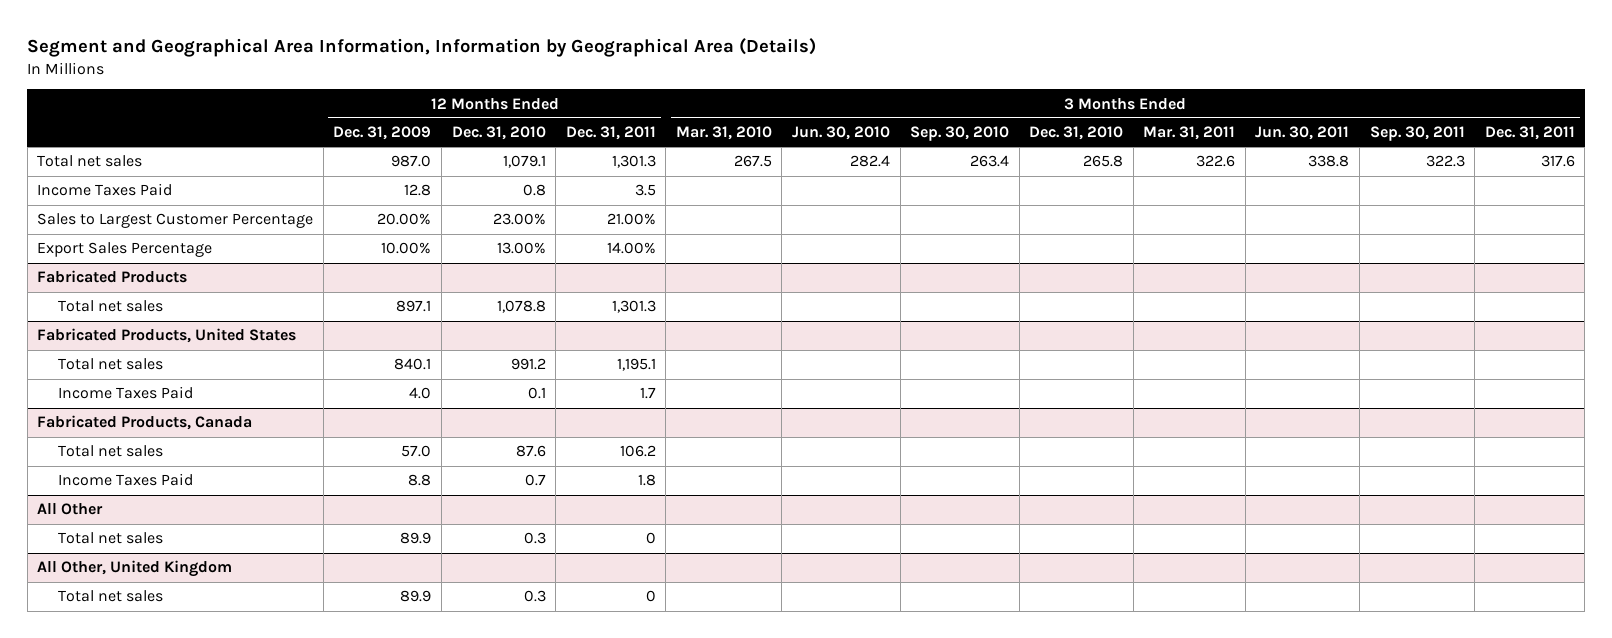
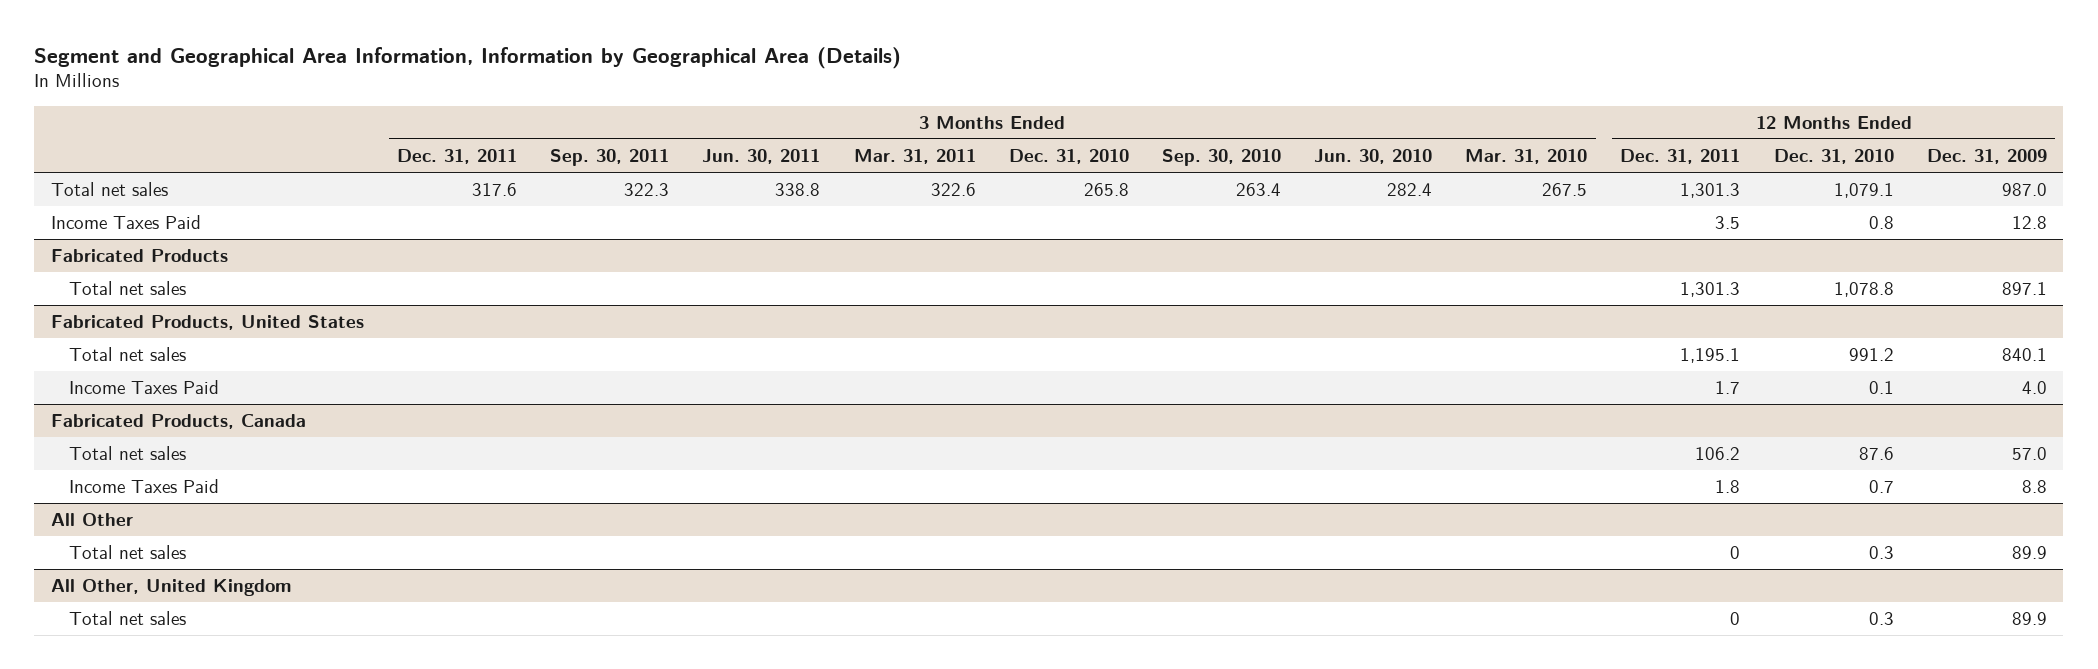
[37,213,314,229] Sales to Largest Customer Percentage -> none
[37,242,213,258] Export Sales Percentage -> none

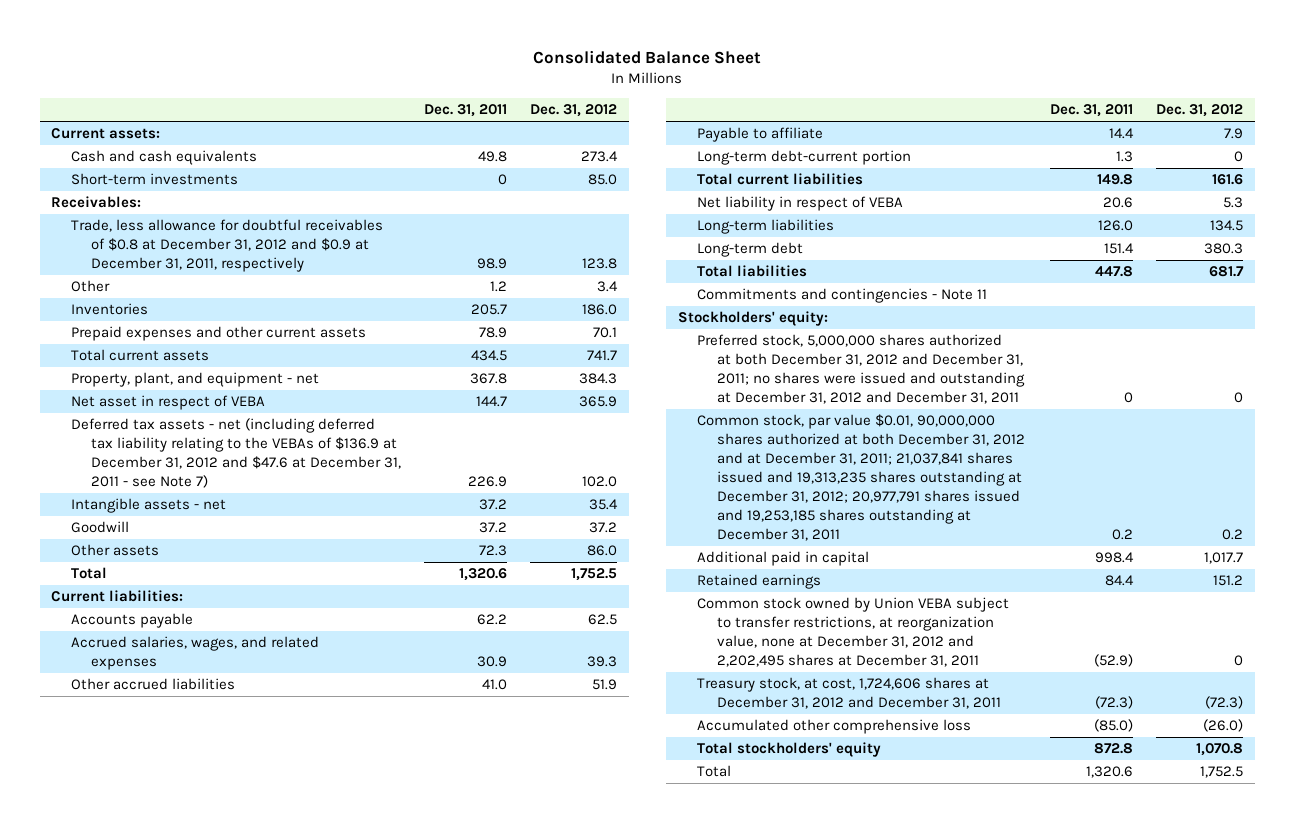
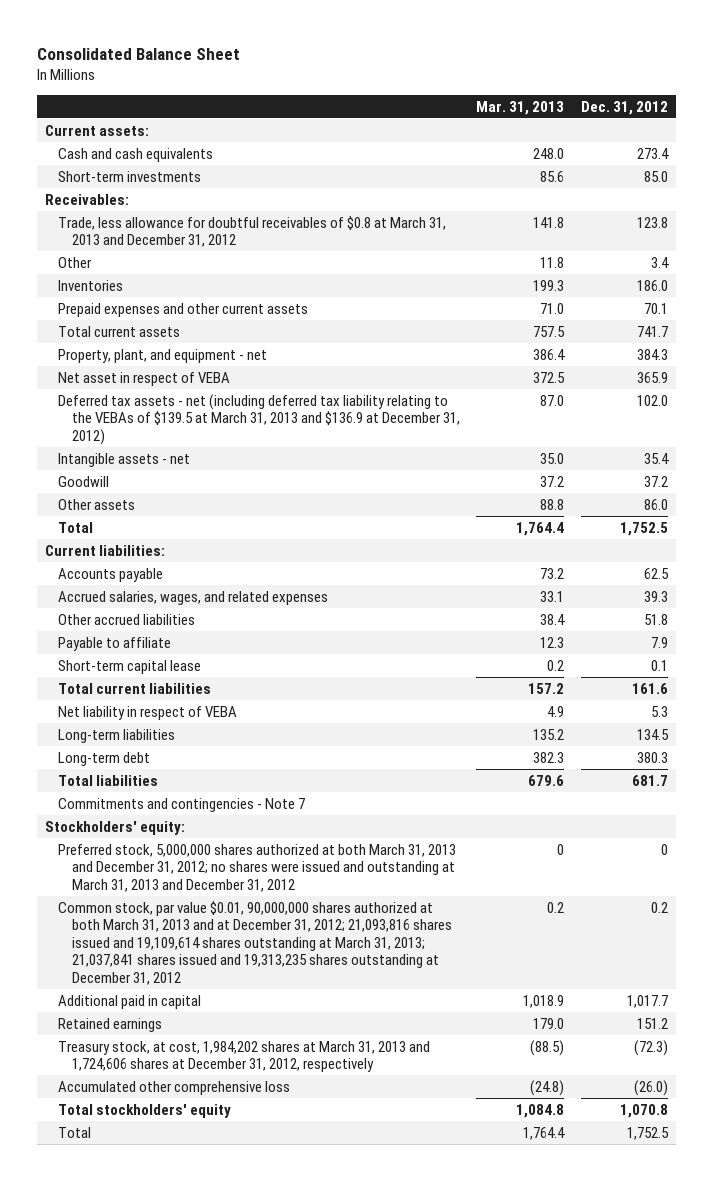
[423,104,507,118] Dec. 31, 2011 -> none
none -> [476,100,565,115] Mar. 31, 2013
[70,219,383,273] Trade, less allowance for doubtful receivables of $0.8 at December 31, 2012 and $0.9 at December 31, 2011, respectively -> [58,215,447,248] Trade, less allowance for doubtful receivables of $0.8 at March 31, 2013 and December 31, 2012
[70,418,401,489] Deferred tax assets - net (including deferred tax liability relating to the VEBAs of $136.9 at December 31, 2012 and $47.6 at December 31, 2011 - see Note 7) -> [58,393,461,445] Deferred tax assets - net (including deferred tax liability relating to the VEBAs of $139.5 at March 31, 2013 and $136.9 at December 31, 2012)
[592,679,618,691] 51.9 -> [643,613,668,625] 51.8
[697,150,912,166] Long-term debt-current portion -> none
none -> [58,659,202,674] Short-term capital lease
[697,288,988,304] Commitments and contingencies - Note 11 -> [58,797,306,812] Commitments and contingencies - Note 7
[697,334,1026,405] Preferred stock, 5,000,000 shares authorized at both December 31, 2012 and December 31, 2011; no shares were issued and outstanding at December 31, 2012 and December 31, 2011 -> [58,843,457,892] Preferred stock, 5,000,000 shares authorized at both March 31, 2013 and December 31, 2012; no shares were issued and outstanding at March 31, 2013 and December 31, 2012
[697,414,1026,542] Common stock, par value $0.01, 90,000,000 shares authorized at both December 31, 2012 and at December 31, 2011; 21,037,841 shares issued and 19,313,235 shares outstanding at December 31, 2012; 20,977,791 shares issued and 19,253,185 shares outstanding at December 31, 2011 -> [58,900,453,985] Common stock, par value $0.01, 90,000,000 shares authorized at both March 31, 2013 and at December 31, 2012; 21,093,816 shares issued and 19,109,614 shares outstanding at March 31, 2013; 21,037,841 shares issued and 19,313,235 shares outstanding at December 31, 2012
[697,597,1010,668] Common stock owned by Union VEBA subject to transfer restrictions, at reorganization value, none at December 31, 2012 and 2,202,495 shares at December 31, 2011 -> none
[697,677,1002,710] Treasury stock, at cost, 1,724,606 shares at December 31, 2012 and December 31, 2011 -> [58,1040,431,1073] Treasury stock, at cost, 1,984,202 shares at March 31, 2013 and 1,724,606 shares at December 31, 2012, respectively

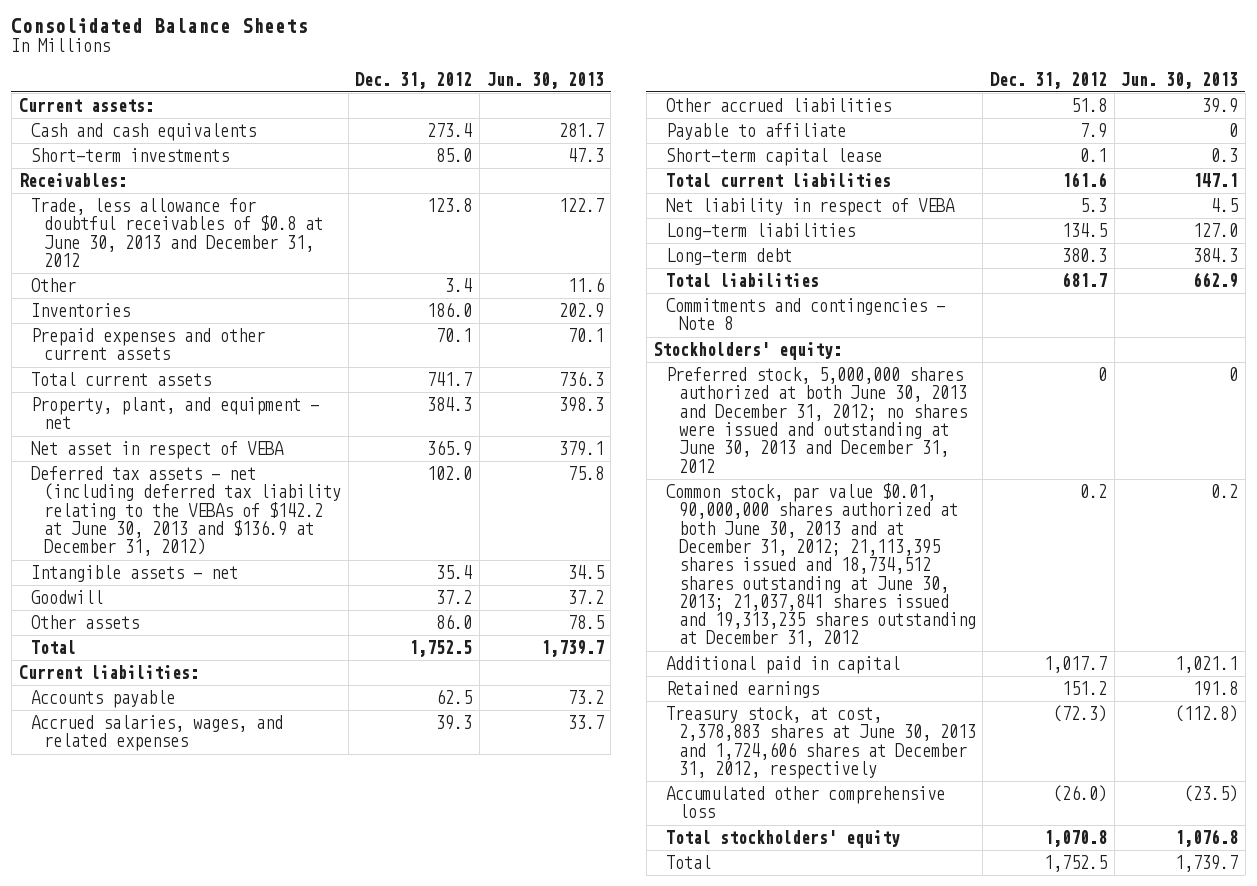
[36,47,240,60] Consolidated Balance Sheet -> [11,18,309,34] Consolidated Balance Sheets
[476,100,565,115] Mar. 31, 2013 -> none
none -> [486,71,604,89] Jun. 30, 2013
[58,215,447,248] Trade, less allowance for doubtful receivables of $0.8 at March 31, 2013 and December 31, 2012 -> [31,198,323,268] Trade, less allowance for doubtful receivables of $0.8 at June 30, 2013 and December 31, 2012
[58,393,461,445] Deferred tax assets - net (including deferred tax liability relating to the VEBAs of $139.5 at March 31, 2013 and $136.9 at December 31, 2012) -> [31,466,341,557] Deferred tax assets - net (including deferred tax liability relating to the VEBAs of $142.2 at June 30, 2013 and $136.9 at December 31, 2012)
[58,797,306,812] Commitments and contingencies - Note 7 -> [665,298,945,331] Commitments and contingencies - Note 8
[58,843,457,892] Preferred stock, 5,000,000 shares authorized at both March 31, 2013 and December 31, 2012; no shares were issued and outstanding at March 31, 2013 and December 31, 2012 -> [665,367,967,473] Preferred stock, 5,000,000 shares authorized at both June 30, 2013 and December 31, 2012; no shares were issued and outstanding at June 30, 2013 and December 31, 2012
[58,900,453,985] Common stock, par value $0.01, 90,000,000 shares authorized at both March 31, 2013 and at December 31, 2012; 21,093,816 shares issued and 19,109,614 shares outstanding at March 31, 2013; 21,037,841 shares issued and 19,313,235 shares outstanding at December 31, 2012 -> [665,483,976,648] Common stock, par value $0.01, 90,000,000 shares authorized at both June 30, 2013 and at December 31, 2012; 21,113,395 shares issued and 18,734,512 shares outstanding at June 30, 2013; 21,037,841 shares issued and 19,313,235 shares outstanding at December 31, 2012
[58,1040,431,1073] Treasury stock, at cost, 1,984,202 shares at March 31, 2013 and 1,724,606 shares at December 31, 2012, respectively -> [665,706,976,780] Treasury stock, at cost, 2,378,883 shares at June 30, 2013 and 1,724,606 shares at December 31, 2012, respectively

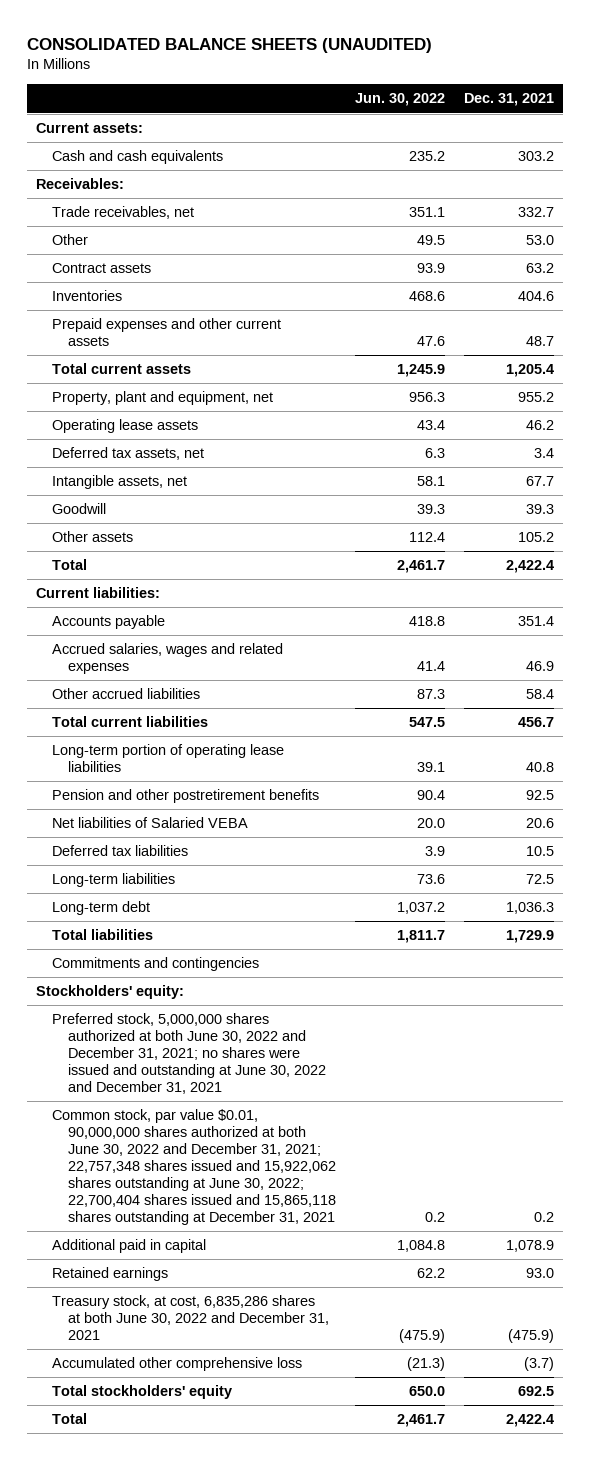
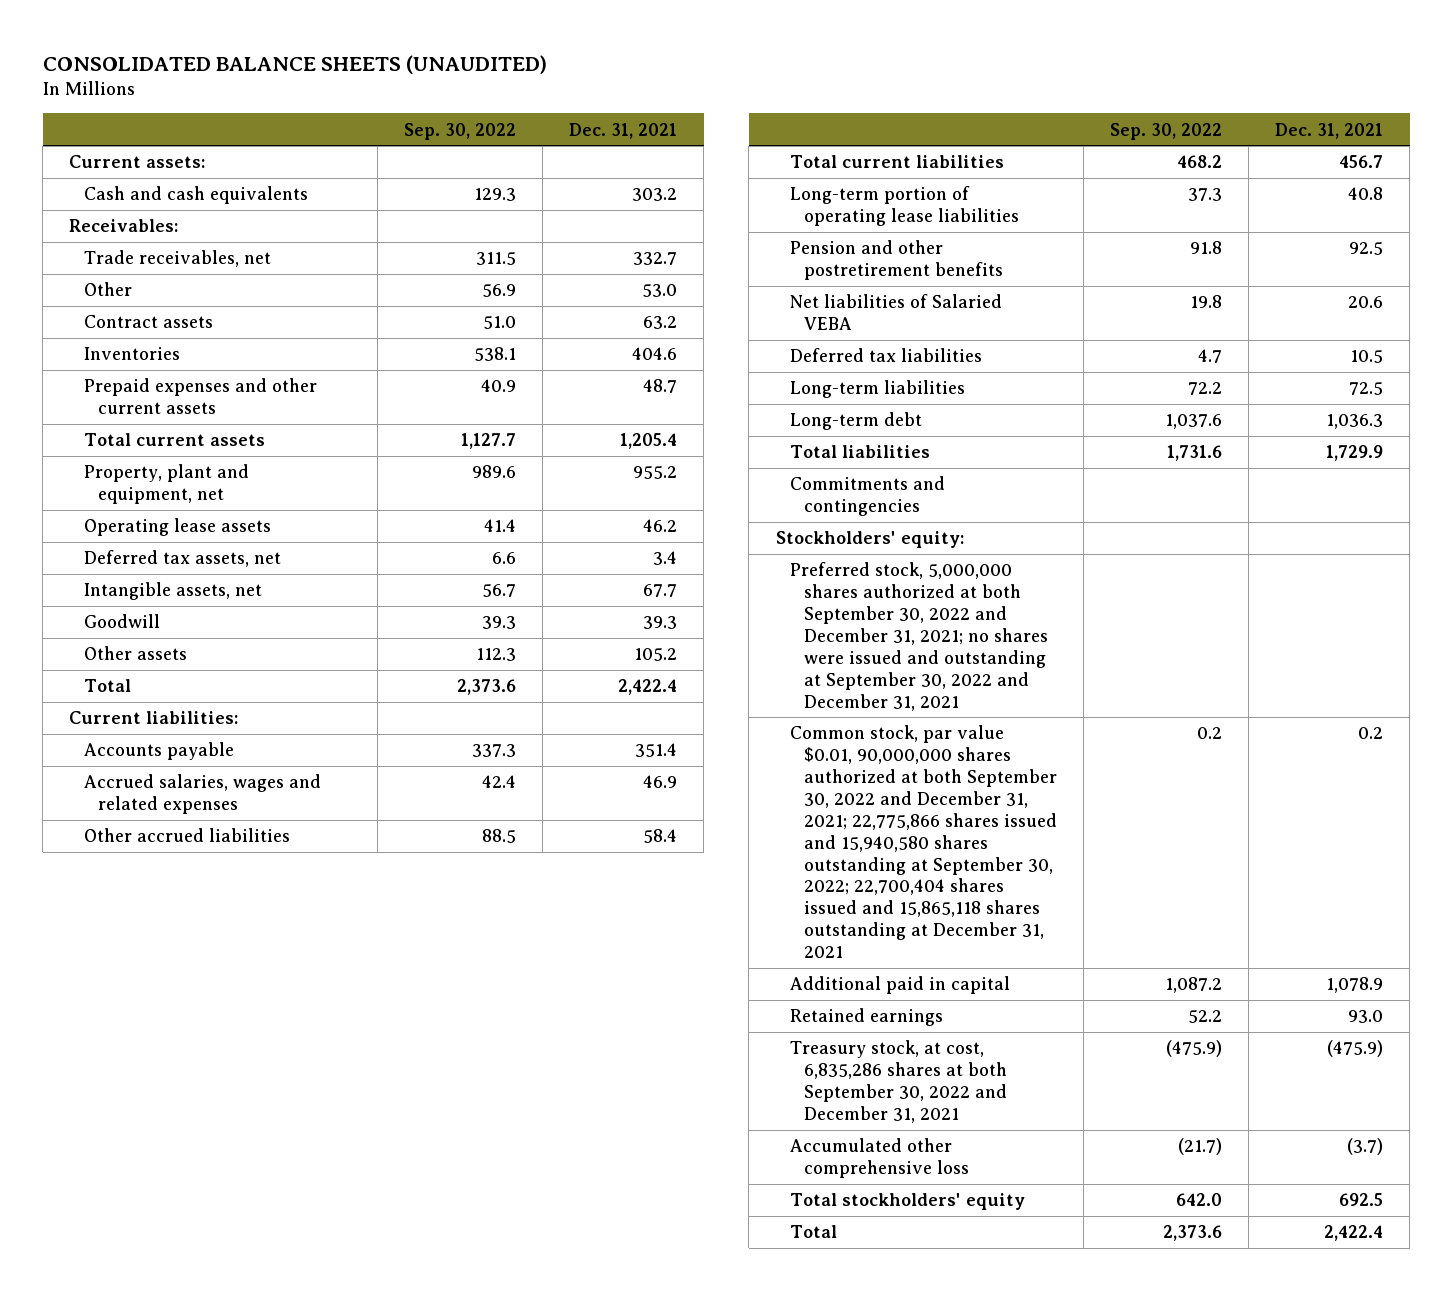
[354,93,445,107] Jun. 30, 2022 -> none
none -> [404,122,517,140] Sep. 30, 2022
[52,1013,327,1095] Preferred stock, 5,000,000 shares authorized at both June 30, 2022 and December 31, 2021; no shares were issued and outstanding at June 30, 2022 and December 31, 2021 -> [789,562,1049,711] Preferred stock, 5,000,000 shares authorized at both September 30, 2022 and December 31, 2021; no shares were issued and outstanding at September 30, 2022 and December 31, 2021
[52,1109,337,1226] Common stock, par value $0.01, 90,000,000 shares authorized at both June 30, 2022 and December 31, 2021; 22,757,348 shares issued and 15,922,062 shares outstanding at June 30, 2022; 22,700,404 shares issued and 15,865,118 shares outstanding at December 31, 2021 -> [789,725,1058,959] Common stock, par value $0.01, 90,000,000 shares authorized at both September 30, 2022 and December 31, 2021; 22,775,866 shares issued and 15,940,580 shares outstanding at September 30, 2022; 22,700,404 shares issued and 15,865,118 shares outstanding at December 31, 2021
[52,1295,330,1341] Treasury stock, at cost, 6,835,286 shares at both June 30, 2022 and December 31, 2021 -> [789,1040,1008,1123] Treasury stock, at cost, 6,835,286 shares at both September 30, 2022 and December 31, 2021

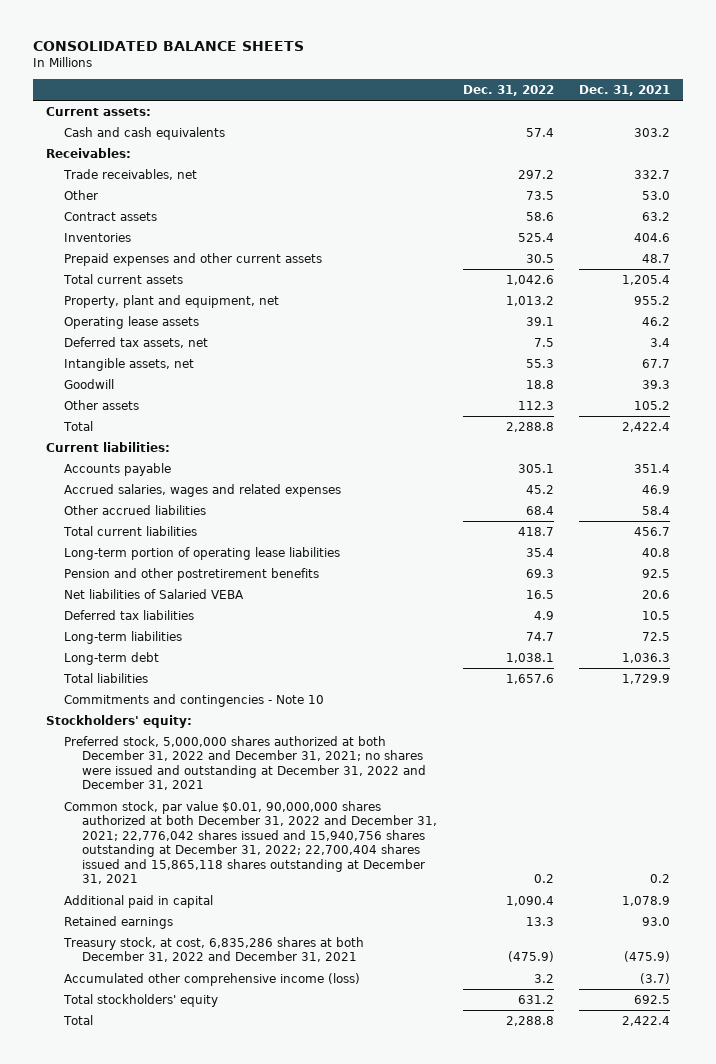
[42,54,547,74] CONSOLIDATED BALANCE SHEETS (UNAUDITED) -> [33,41,305,52] CONSOLIDATED BALANCE SHEETS
[404,122,517,140] Sep. 30, 2022 -> none
none -> [462,84,554,96] Dec. 31, 2022
[789,476,945,517] Commitments and contingencies -> [64,693,325,707] Commitments and contingencies - Note 10
[789,562,1049,711] Preferred stock, 5,000,000 shares authorized at both September 30, 2022 and December 31, 2021; no shares were issued and outstanding at September 30, 2022 and December 31, 2021 -> [64,735,427,791] Preferred stock, 5,000,000 shares authorized at both December 31, 2022 and December 31, 2021; no shares were issued and outstanding at December 31, 2022 and December 31, 2021
[789,725,1058,959] Common stock, par value $0.01, 90,000,000 shares authorized at both September 30, 2022 and December 31, 2021; 22,775,866 shares issued and 15,940,580 shares outstanding at September 30, 2022; 22,700,404 shares issued and 15,865,118 shares outstanding at December 31, 2021 -> [64,800,438,885] Common stock, par value $0.01, 90,000,000 shares authorized at both December 31, 2022 and December 31, 2021; 22,776,042 shares issued and 15,940,756 shares outstanding at December 31, 2022; 22,700,404 shares issued and 15,865,118 shares outstanding at December 31, 2021
[789,1040,1008,1123] Treasury stock, at cost, 6,835,286 shares at both September 30, 2022 and December 31, 2021 -> [63,936,365,963] Treasury stock, at cost, 6,835,286 shares at both December 31, 2022 and December 31, 2021
[789,1138,970,1179] Accumulated other comprehensive loss -> [64,972,361,986] Accumulated other comprehensive income (loss)

